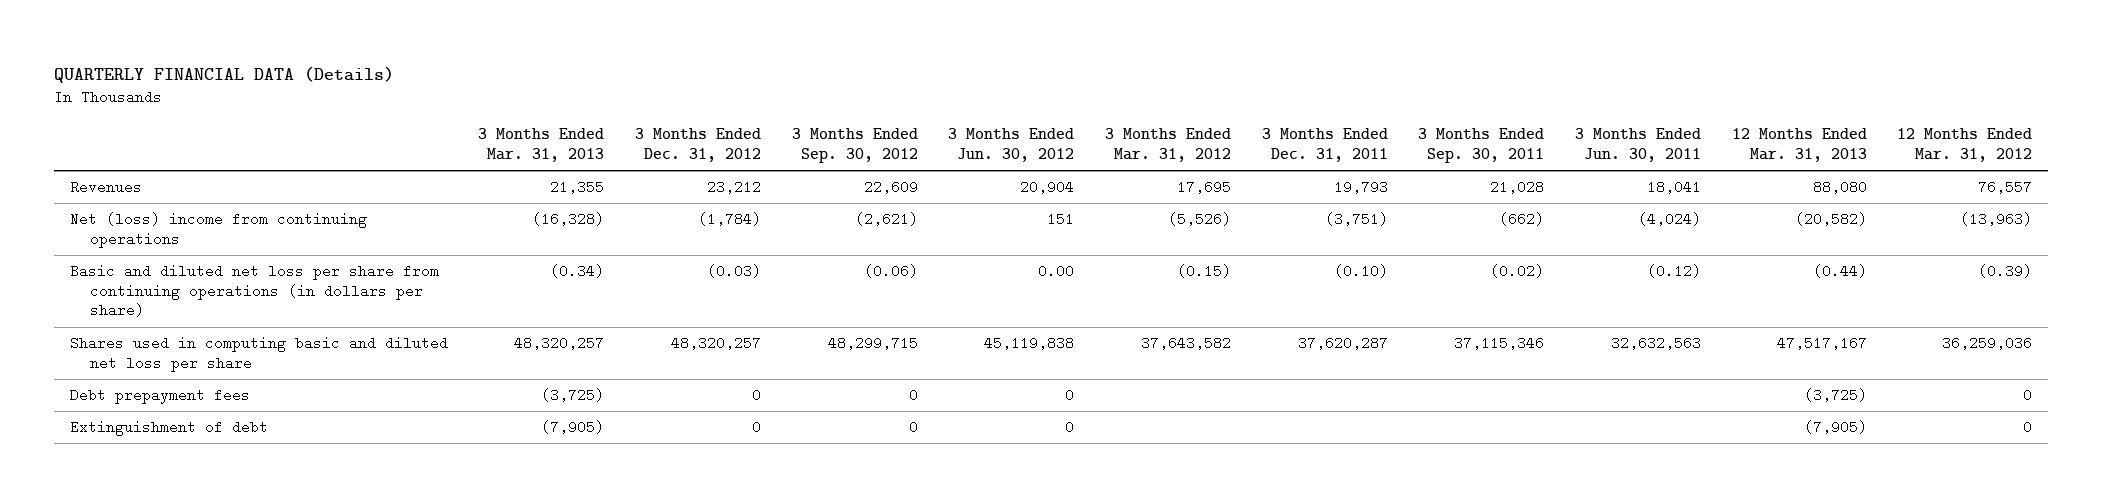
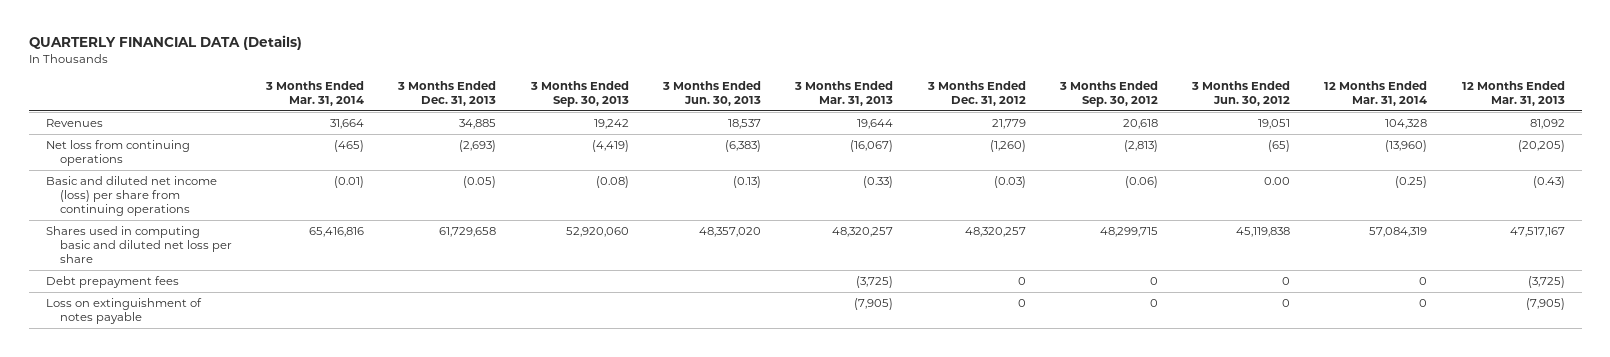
[1104,128,1231,163] 3 Months Ended Mar. 31, 2012 -> none
[1261,128,1388,163] 3 Months Ended Dec. 31, 2011 -> none
[1418,128,1545,164] 3 Months Ended Sep. 30, 2011 -> none
[1574,128,1701,163] 3 Months Ended Jun. 30, 2011 -> none
[1897,128,2033,163] 12 Months Ended Mar. 31, 2012 -> none
none -> [265,80,365,106] 3 Months Ended Mar. 31, 2014
none -> [397,80,497,106] 3 Months Ended Dec. 31, 2013
none -> [529,80,629,107] 3 Months Ended Sep. 30, 2013
none -> [662,80,762,106] 3 Months Ended Jun. 30, 2013
none -> [1324,80,1428,106] 12 Months Ended Mar. 31, 2014
[550,180,605,195] 21,355 -> [857,119,894,130] 19,644
[706,180,761,195] 23,212 -> [991,119,1026,130] 21,779
[863,180,918,195] 22,609 -> [1122,119,1158,130] 20,618
[1020,180,1075,195] 20,904 -> [1258,119,1291,130] 19,051
[1812,180,1867,195] 88,080 -> [1529,119,1565,130] 81,092
[69,212,367,248] Net (loss) income from continuing operations -> [45,140,190,167] Net loss from continuing operations
[532,212,605,227] (16,328) -> [850,140,894,153] (16,067)
[697,212,761,227] (1,784) -> [989,140,1026,153] (1,260)
[854,212,918,227] (2,621) -> [1123,140,1158,153] (2,813)
[1047,212,1075,227] 151 -> [1268,140,1291,153] (65)
[1794,212,1867,227] (20,582) -> [1517,140,1565,153] (20,205)
[69,264,439,318] Basic and diluted net loss per share from continuing operations (in dollars per share) -> [45,176,217,217] Basic and diluted net income (loss) per share from continuing operations
[550,264,605,279] (0.34) -> [863,176,894,189] (0.33)
[1812,264,1867,279] (0.44) -> [1532,176,1565,189] (0.43)
[69,420,268,437] Extinguishment of debt -> [45,298,202,325] Loss on extinguishment of notes payable

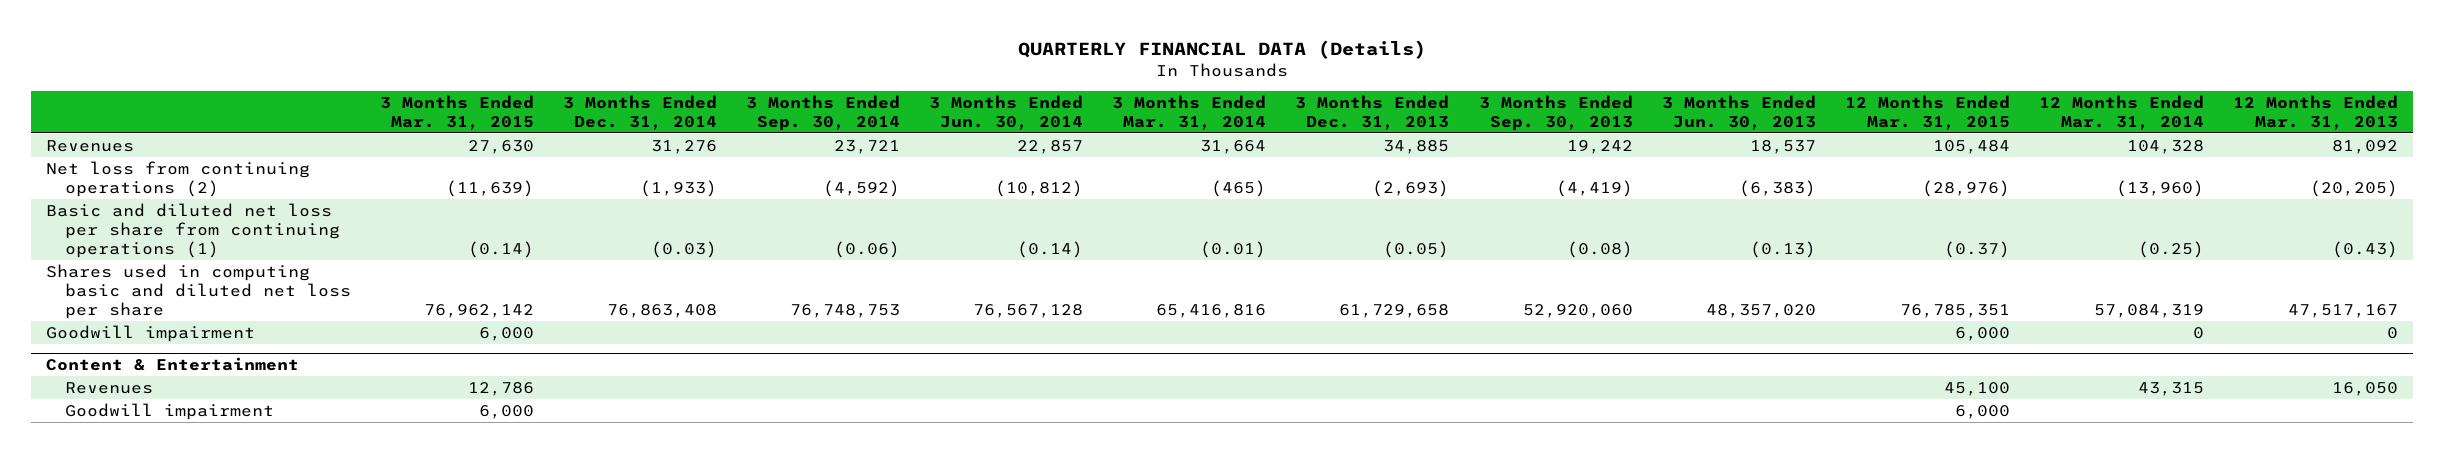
[794,80,894,106] 3 Months Ended Mar. 31, 2013 -> none
[926,80,1026,106] 3 Months Ended Dec. 31, 2012 -> none
[1058,80,1158,107] 3 Months Ended Sep. 30, 2012 -> none
[1191,80,1291,106] 3 Months Ended Jun. 30, 2012 -> none
none -> [379,94,534,130] 3 Months Ended Mar. 31, 2015
none -> [562,94,717,130] 3 Months Ended Dec. 31, 2014
none -> [746,94,901,131] 3 Months Ended Sep. 30, 2014
none -> [929,94,1084,130] 3 Months Ended Jun. 30, 2014
none -> [1844,94,2010,130] 12 Months Ended Mar. 31, 2015
[45,140,190,167] Net loss from continuing operations -> [45,160,310,197] Net loss from continuing operations (2)
[45,176,217,217] Basic and diluted net income (loss) per share from continuing operations -> [45,202,340,258] Basic and diluted net loss per share from continuing operations (1)
[45,276,179,289] Debt prepayment fees -> none
[45,298,202,325] Loss on extinguishment of notes payable -> none
none -> [45,324,255,342] Goodwill impairment
none -> [45,357,299,372] Content & Entertainment
none -> [64,381,153,394] Revenues
none -> [64,402,274,420] Goodwill impairment

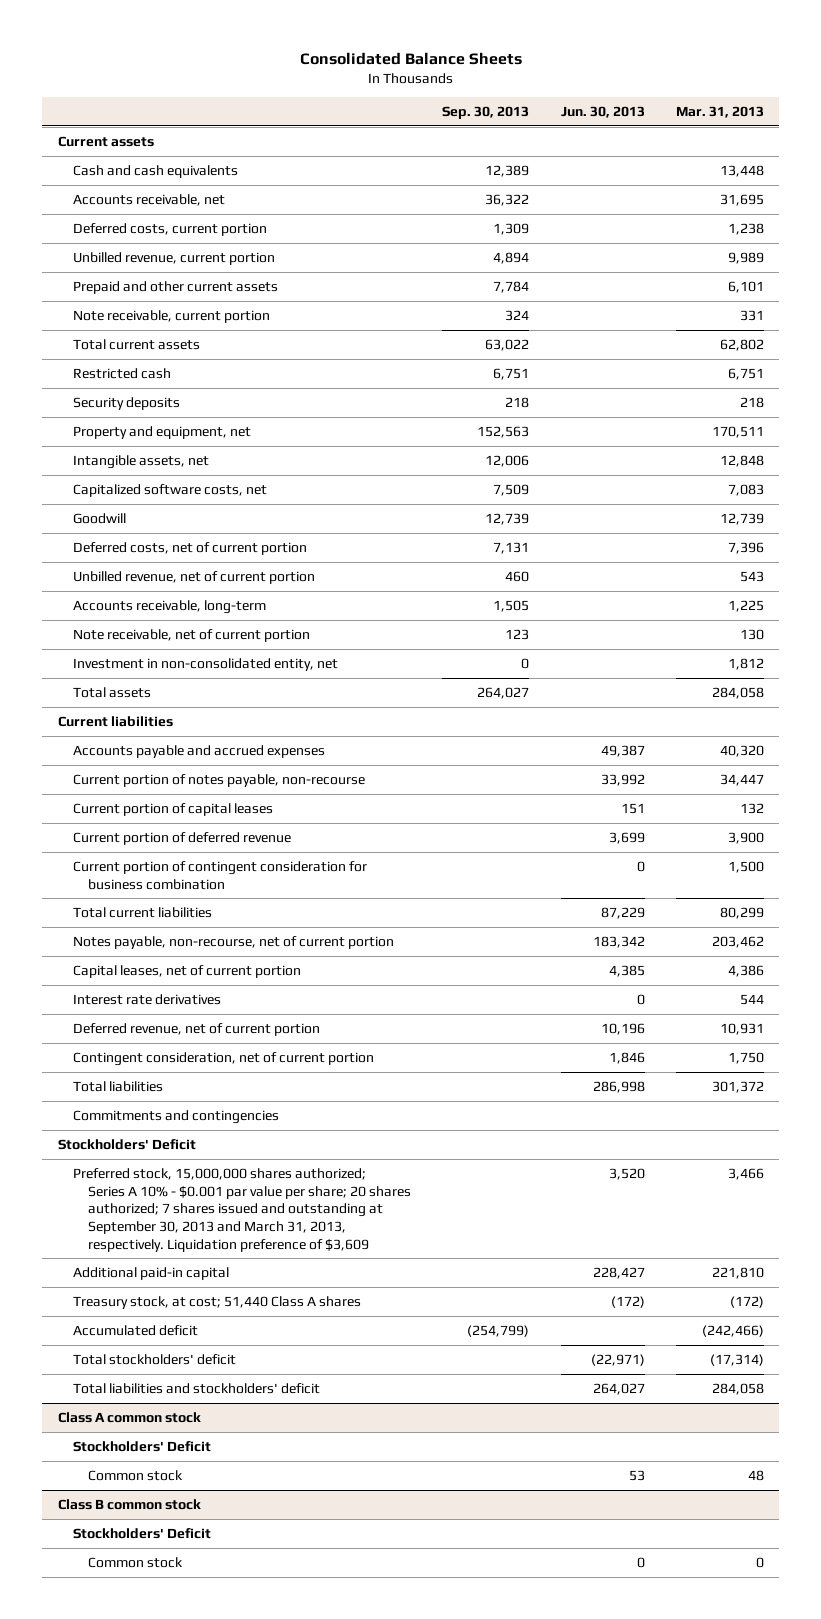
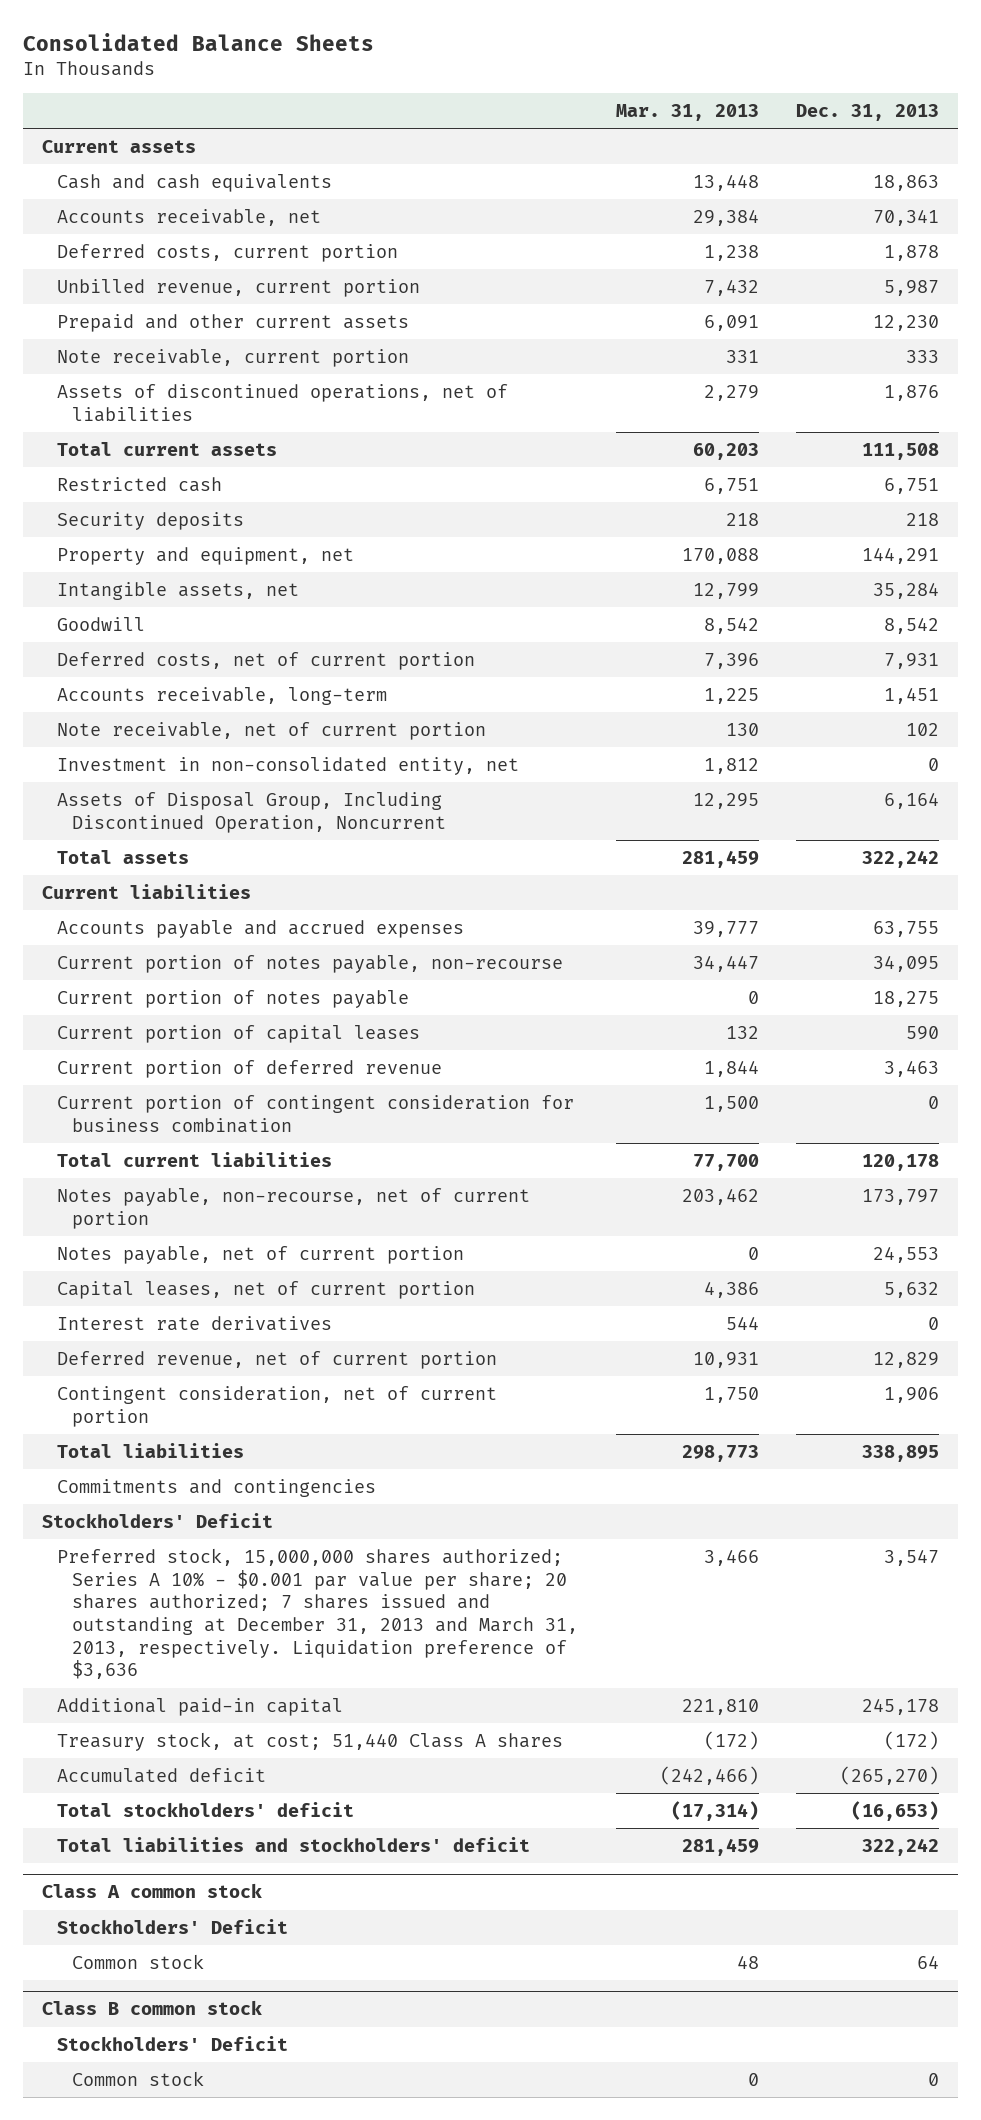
[442,105,530,119] Sep. 30, 2013 -> none
[560,105,645,118] Jun. 30, 2013 -> none
none -> [796,103,940,121] Dec. 31, 2013
[719,193,764,206] 31,695 -> [692,209,759,226] 29,384
[727,251,764,264] 9,989 -> [703,279,759,296] 7,432
[727,280,764,293] 6,101 -> [703,314,759,331] 6,091
none -> [56,383,508,422] Assets of discontinued operations, net of liabilities
[719,338,764,351] 62,802 -> [692,442,759,460] 60,203
[72,483,267,497] Capitalized software costs, net -> none
[711,425,764,438] 170,511 -> [681,547,759,564] 170,088
[719,454,764,467] 12,848 -> [692,582,759,599] 12,799
[719,512,764,525] 12,739 -> [703,617,759,634] 8,542
[72,570,315,584] Unbilled revenue, net of current portion -> none
none -> [56,791,446,833] Assets of Disposal Group, Including Discontinued Operation, Noncurrent
[711,686,764,699] 284,058 -> [681,849,759,868] 281,459
[719,744,764,757] 40,320 -> [692,920,759,937] 39,777
none -> [56,989,409,1008] Current portion of notes payable
[727,831,764,844] 3,900 -> [703,1060,759,1077] 1,844
[719,906,764,919] 80,299 -> [692,1153,759,1171] 77,700
none -> [56,1245,464,1264] Notes payable, net of current portion
[711,1080,764,1093] 301,372 -> [681,1444,759,1462] 298,773
[72,1167,412,1252] Preferred stock, 15,000,000 shares authorized; Series A 10% - $0.001 par value per share; 20 shares authorized; 7 shares issued and outstanding at September 30, 2013 and March 31, 2013, respectively. Liquidation preference of $3,609 -> [56,1547,578,1680] Preferred stock, 15,000,000 shares authorized; Series A 10% - $0.001 par value per share; 20 shares authorized; 7 shares issued and outstanding at December 31, 2013 and March 31, 2013, respectively. Liquidation preference of $3,636
[711,1382,764,1395] 284,058 -> [681,1837,759,1856] 281,459

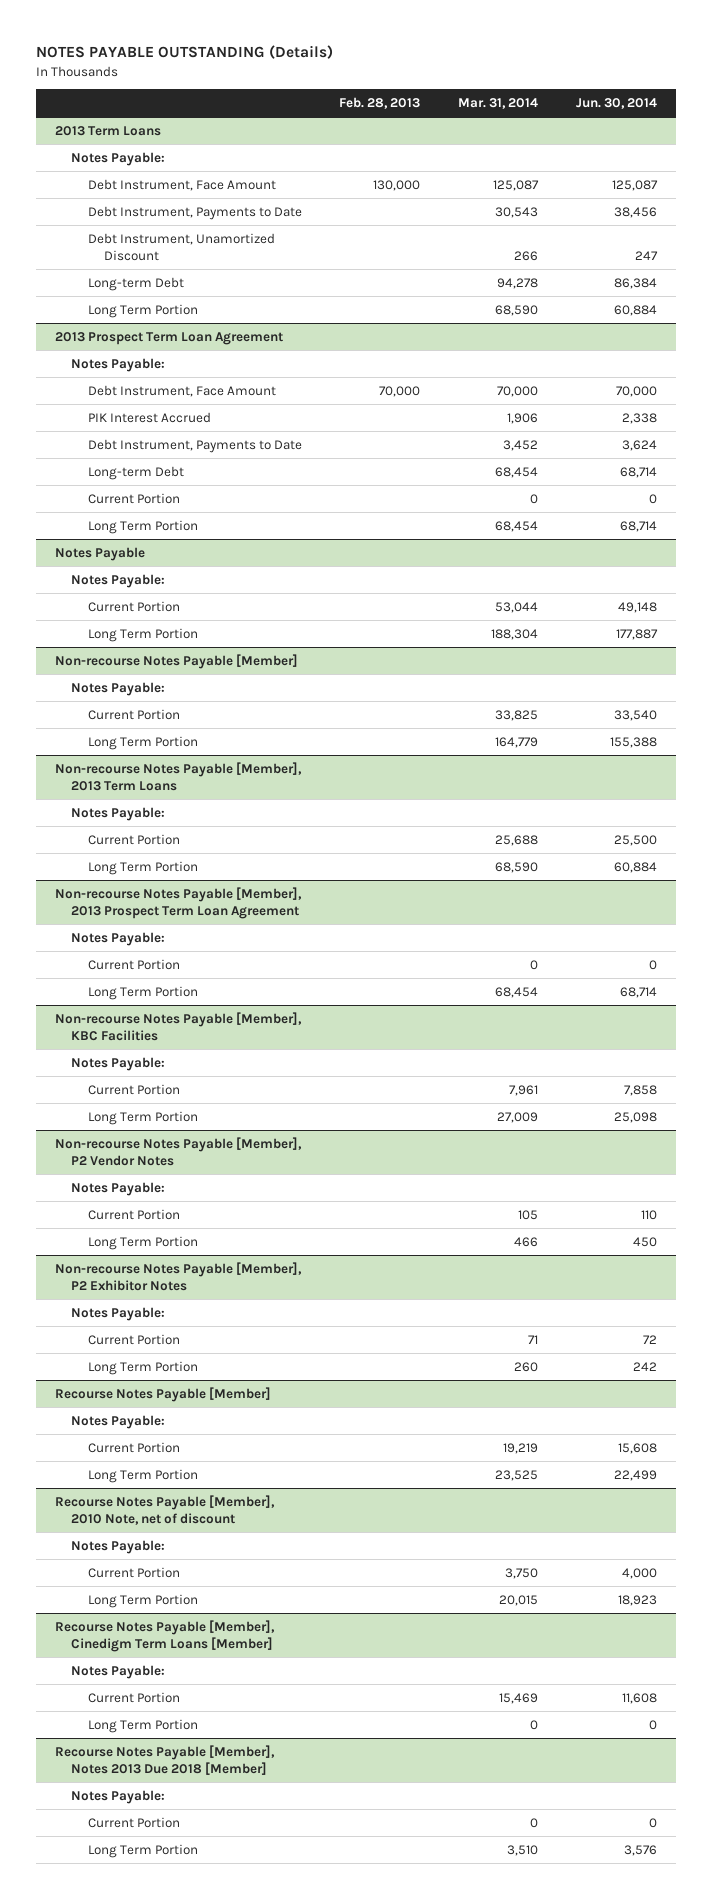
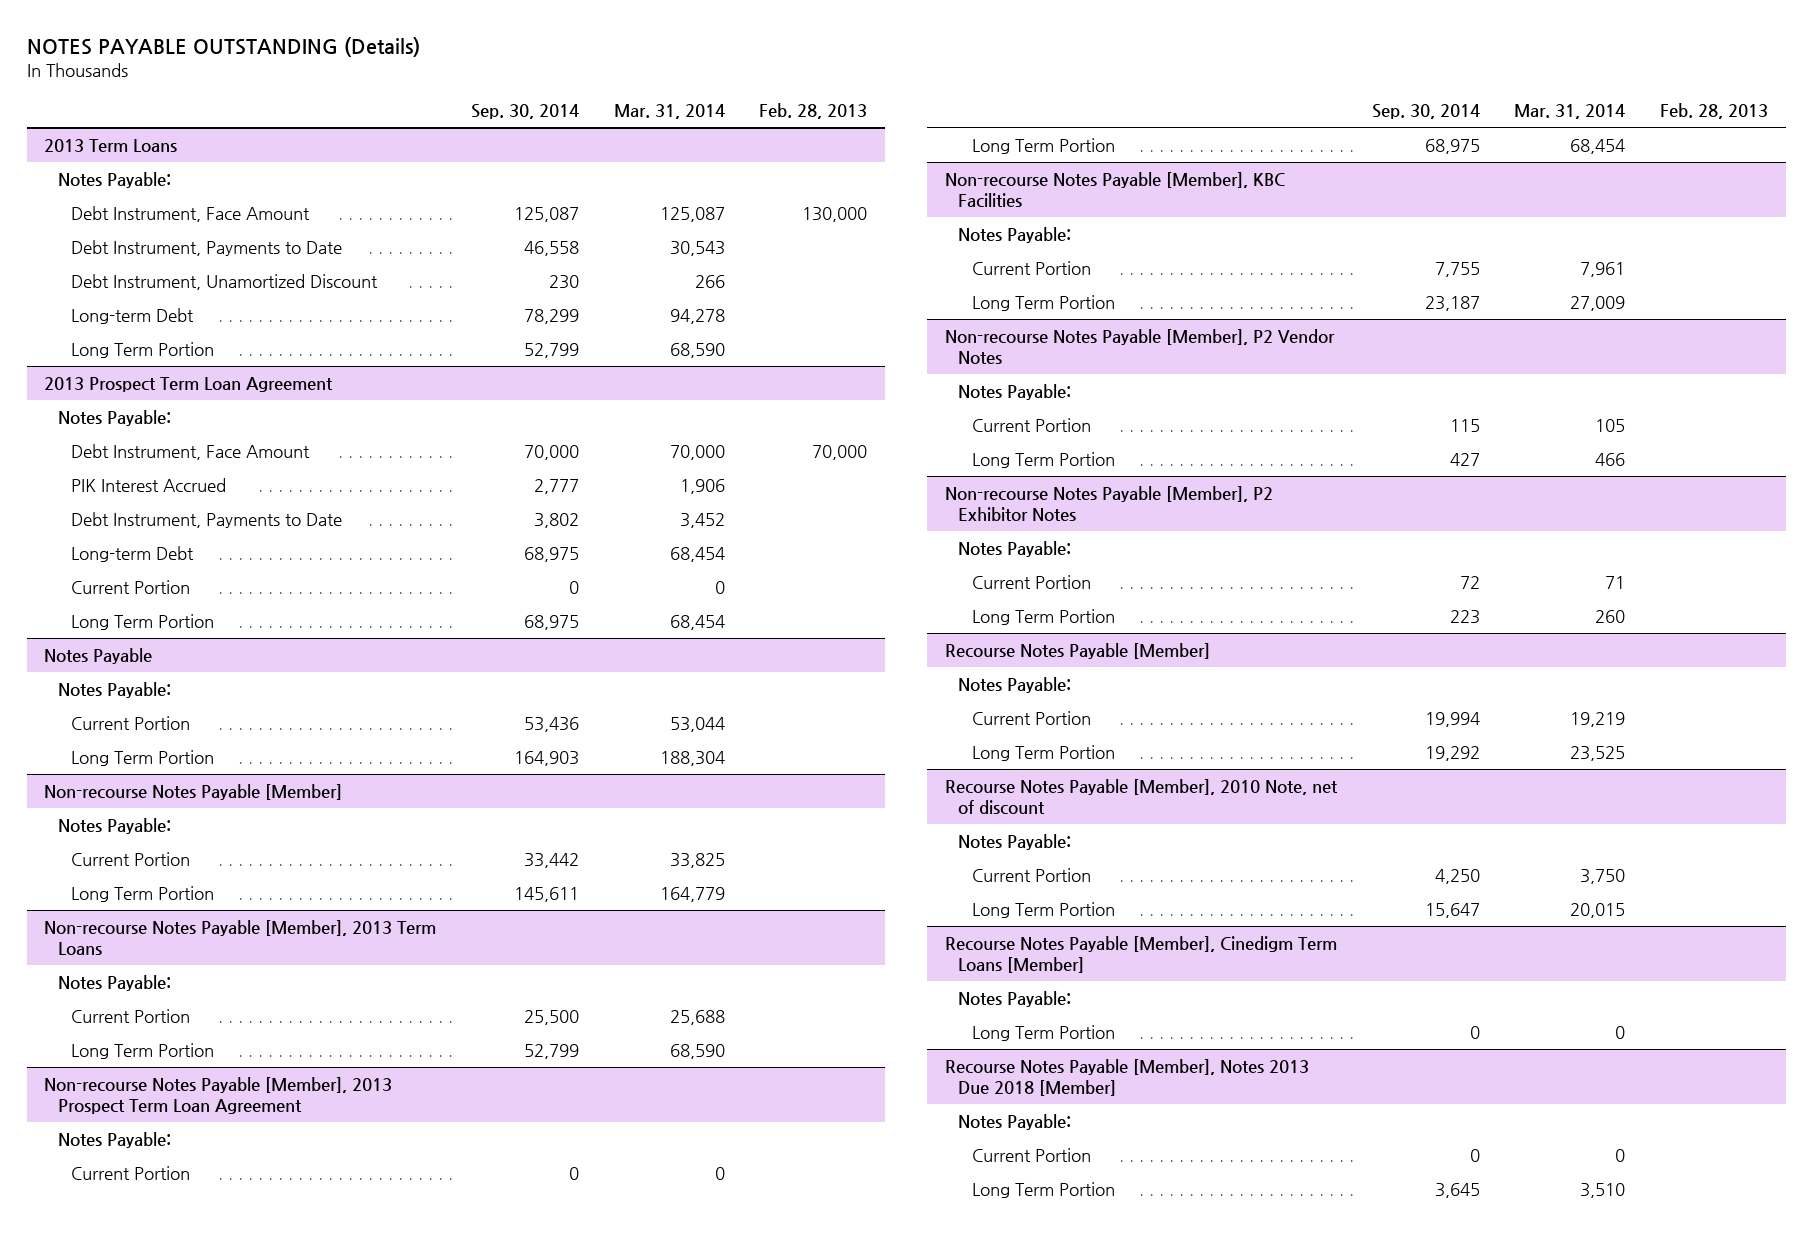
[576,98,658,110] Jun. 30, 2014 -> none
none -> [470,104,579,120] Sep. 30, 2014
[87,1691,180,1703] Current Portion -> none

